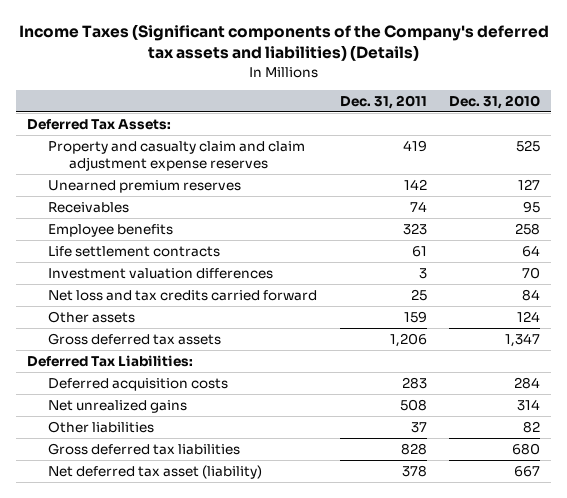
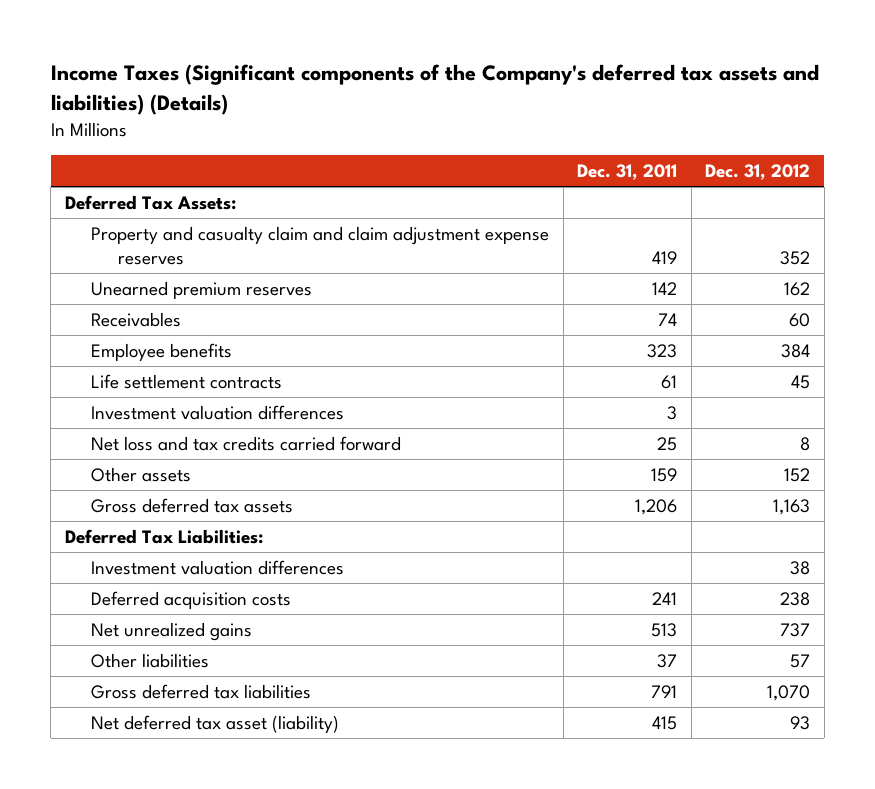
[449,95,541,110] Dec. 31, 2010 -> none
none -> [705,163,811,180] Dec. 31, 2012
none -> [91,559,345,575] Investment valuation differences
[401,376,427,389] 283 -> [652,591,678,605] 241
[399,398,427,411] 508 -> [651,622,678,637] 513
[400,442,427,455] 828 -> [651,684,678,698] 791
[401,464,427,477] 378 -> [652,715,678,730] 415

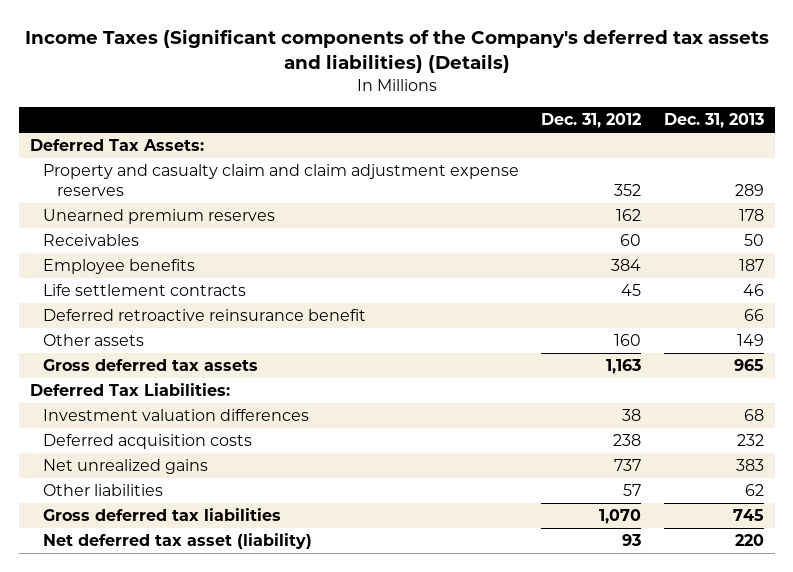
[577,163,678,180] Dec. 31, 2011 -> none
none -> [663,113,764,129] Dec. 31, 2013
[91,404,345,420] Investment valuation differences -> none
[91,435,402,451] Net loss and tax credits carried forward -> none
none -> [43,309,367,322] Deferred retroactive reinsurance benefit
[784,467,811,482] 152 -> [614,334,642,347] 160

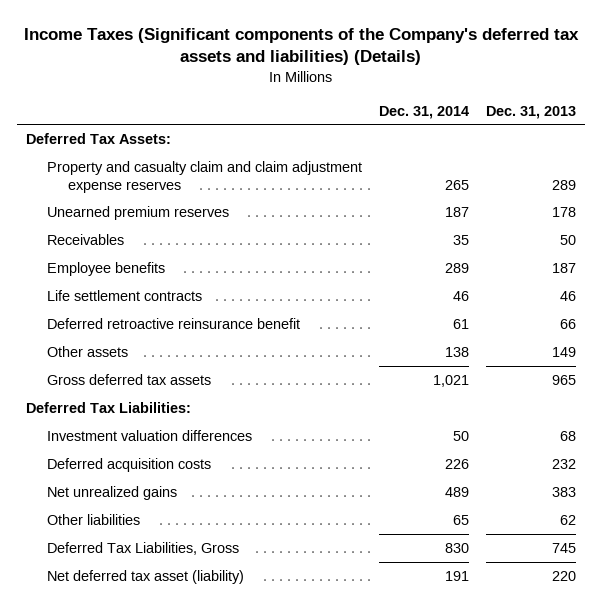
[541,113,642,129] Dec. 31, 2012 -> none
none -> [379,105,470,119] Dec. 31, 2014
[43,508,282,522] Gross deferred tax liabilities -> [46,541,239,555] Deferred Tax Liabilities, Gross

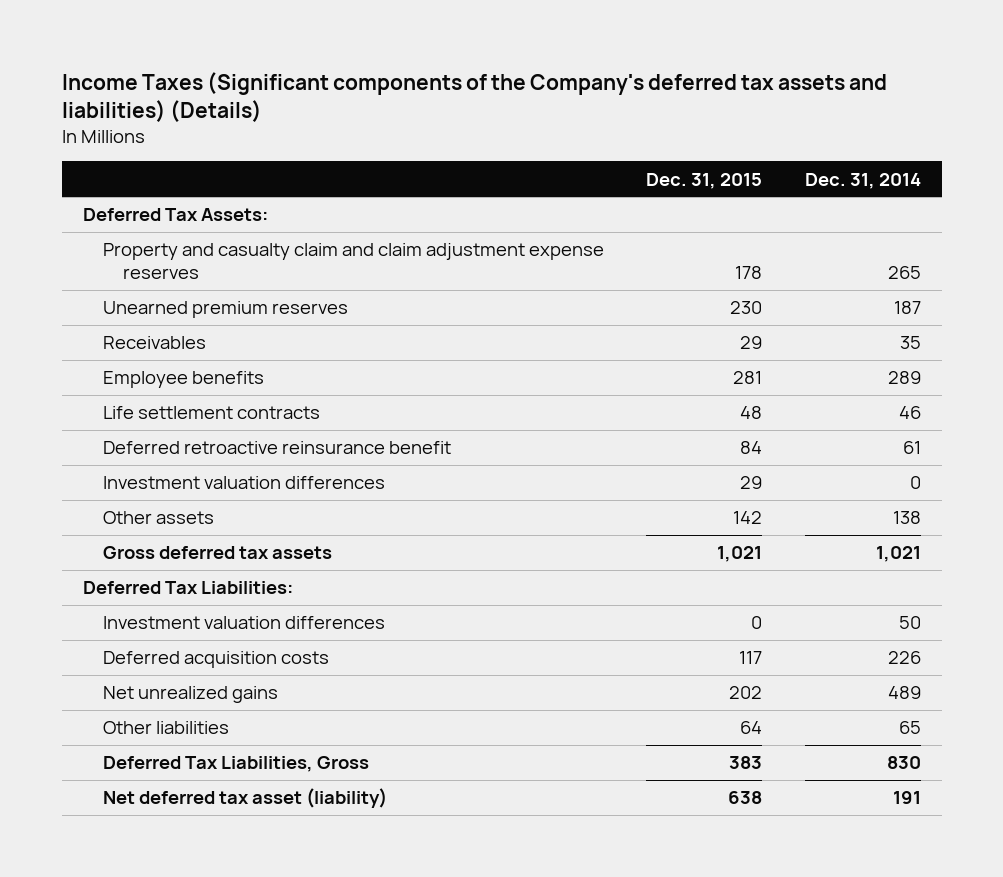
[486,105,577,119] Dec. 31, 2013 -> none
none -> [646,172,763,189] Dec. 31, 2015
none -> [102,476,385,490] Investment valuation differences

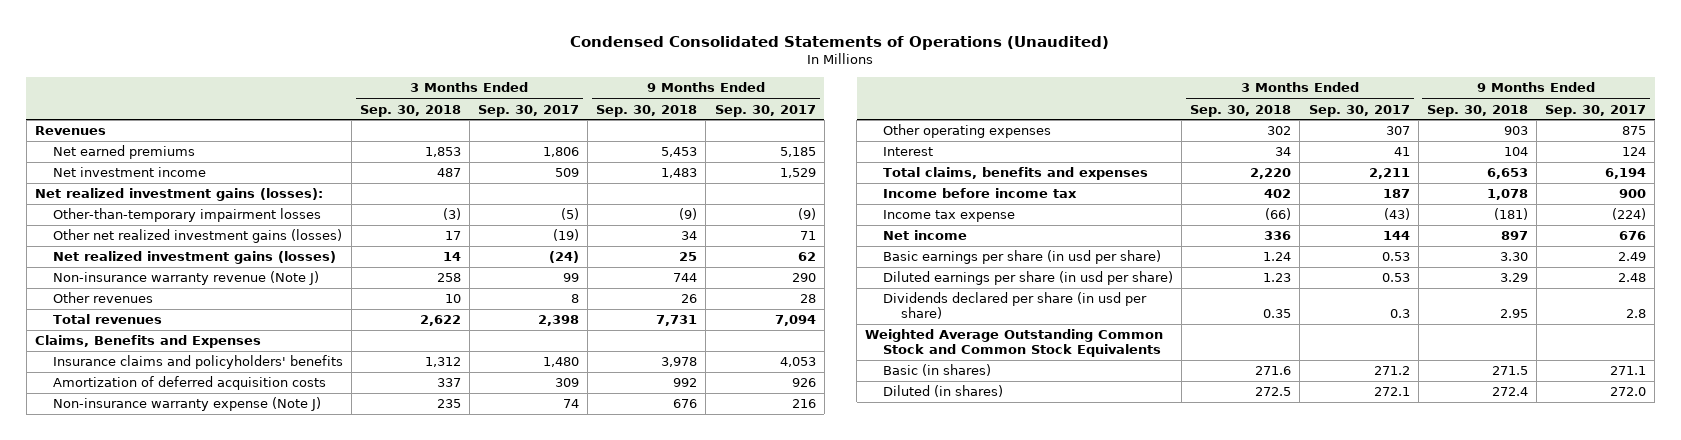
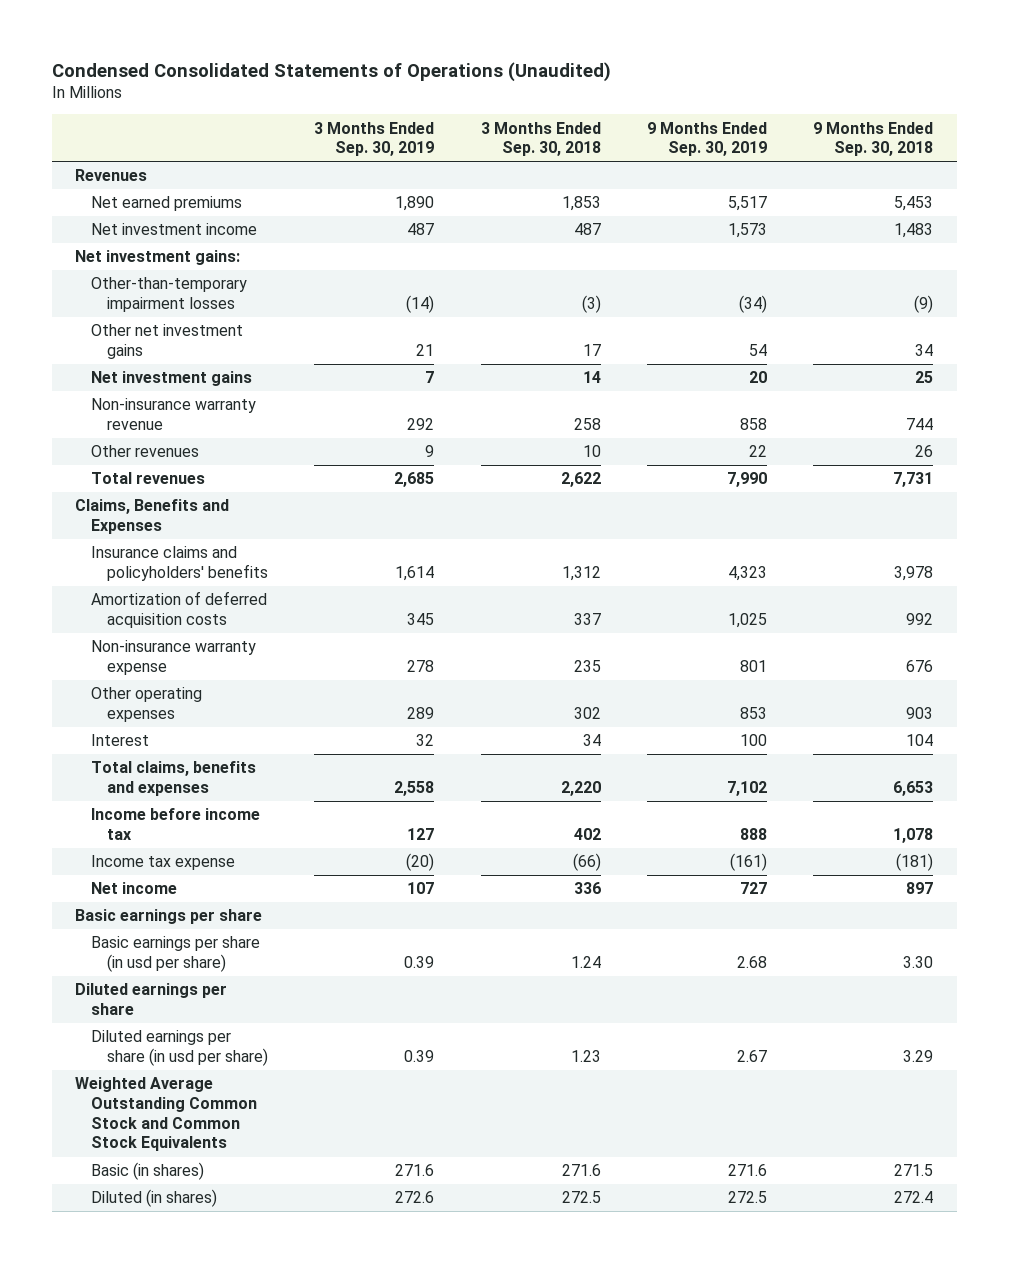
[478,104,580,117] Sep. 30, 2017 -> none
[714,104,816,117] Sep. 30, 2017 -> none
none -> [314,121,435,157] 3 Months Ended Sep. 30, 2019
none -> [647,121,768,157] 9 Months Ended Sep. 30, 2019
[34,188,323,202] Net realized investment gains (losses): -> [75,250,241,266] Net investment gains:
[52,229,342,244] Other net realized investment gains (losses) -> [91,324,244,360] Other net investment gains
[52,251,336,265] Net realized investment gains (losses) -> [91,371,253,387] Net investment gains
[52,271,319,286] Non-insurance warranty revenue (Note J) -> [91,398,257,431] Non-insurance warranty revenue
[52,397,321,412] Non-insurance warranty expense (Note J) -> [91,640,257,676] Non-insurance warranty expense
none -> [75,909,263,925] Basic earnings per share
none -> [75,983,228,1016] Diluted earnings per share
[883,292,1148,320] Dividends declared per share (in usd per share) -> none

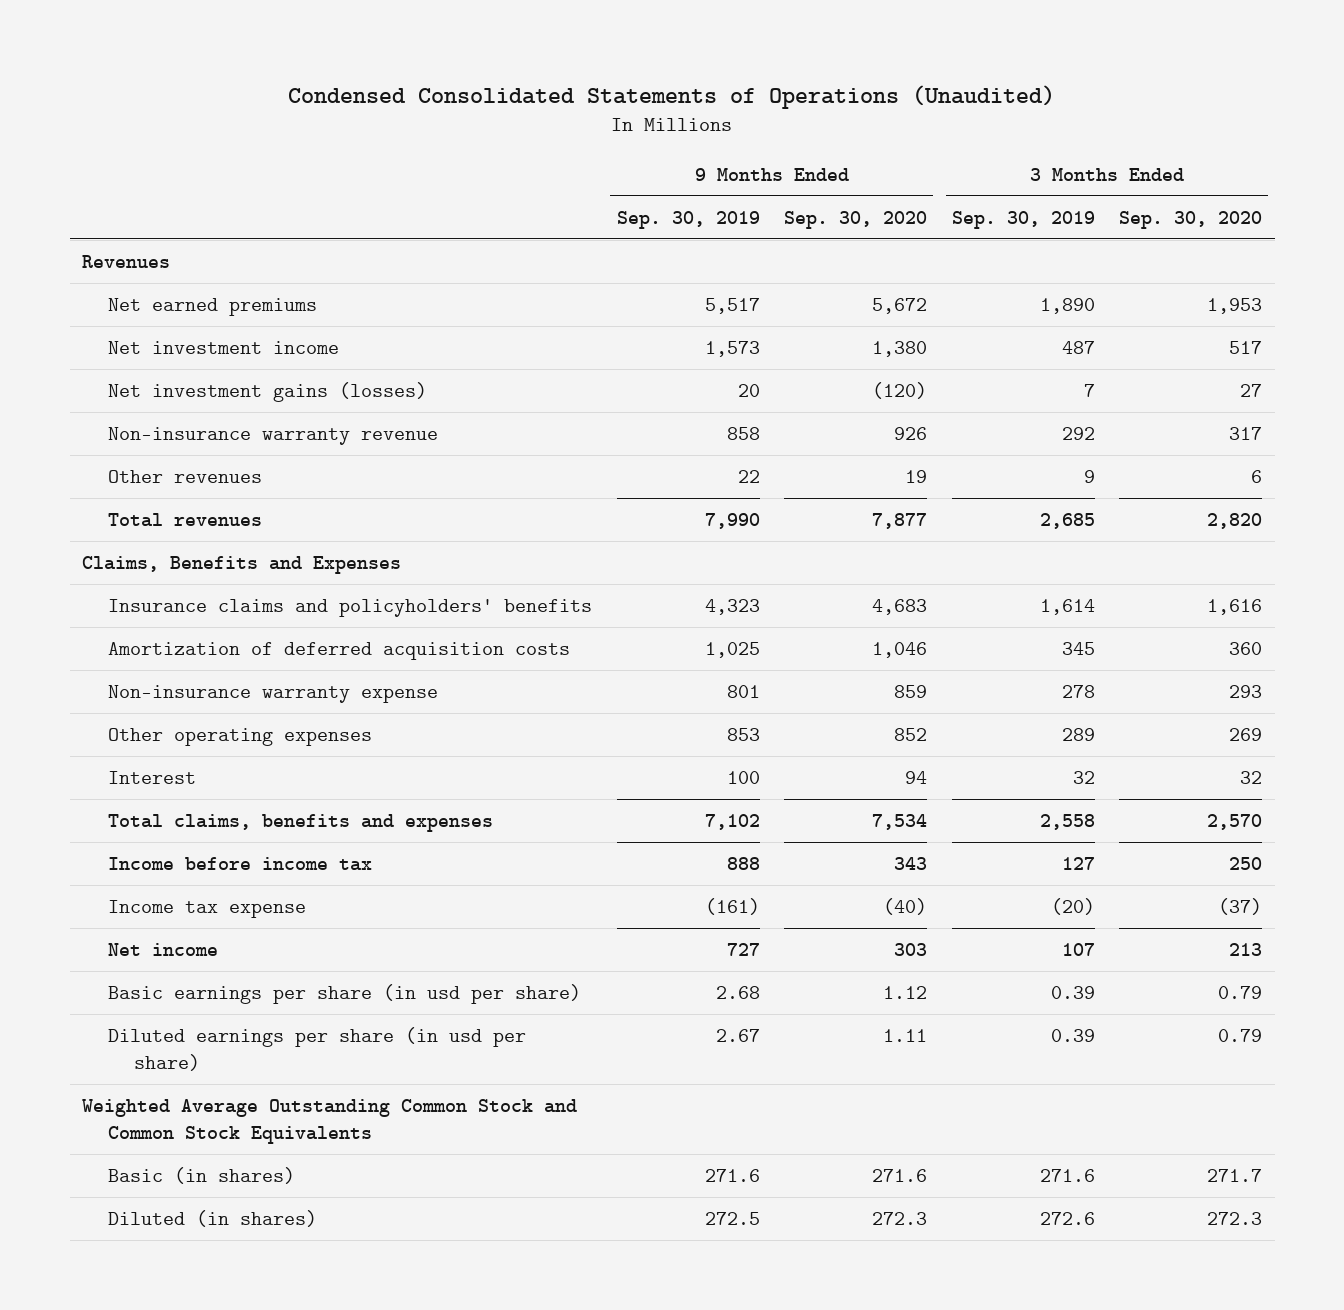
[480,121,601,157] 3 Months Ended Sep. 30, 2018 -> none
[813,121,934,157] 9 Months Ended Sep. 30, 2018 -> none
none -> [784,210,928,229] Sep. 30, 2020
none -> [1119,210,1263,229] Sep. 30, 2020
[75,250,241,266] Net investment gains: -> none
[91,277,248,313] Other-than-temporary impairment losses -> none
[91,324,244,360] Other net investment gains -> none
[91,371,253,387] Net investment gains -> [108,382,428,403] Net investment gains (losses)
[75,909,263,925] Basic earnings per share -> none
[75,983,228,1016] Diluted earnings per share -> none

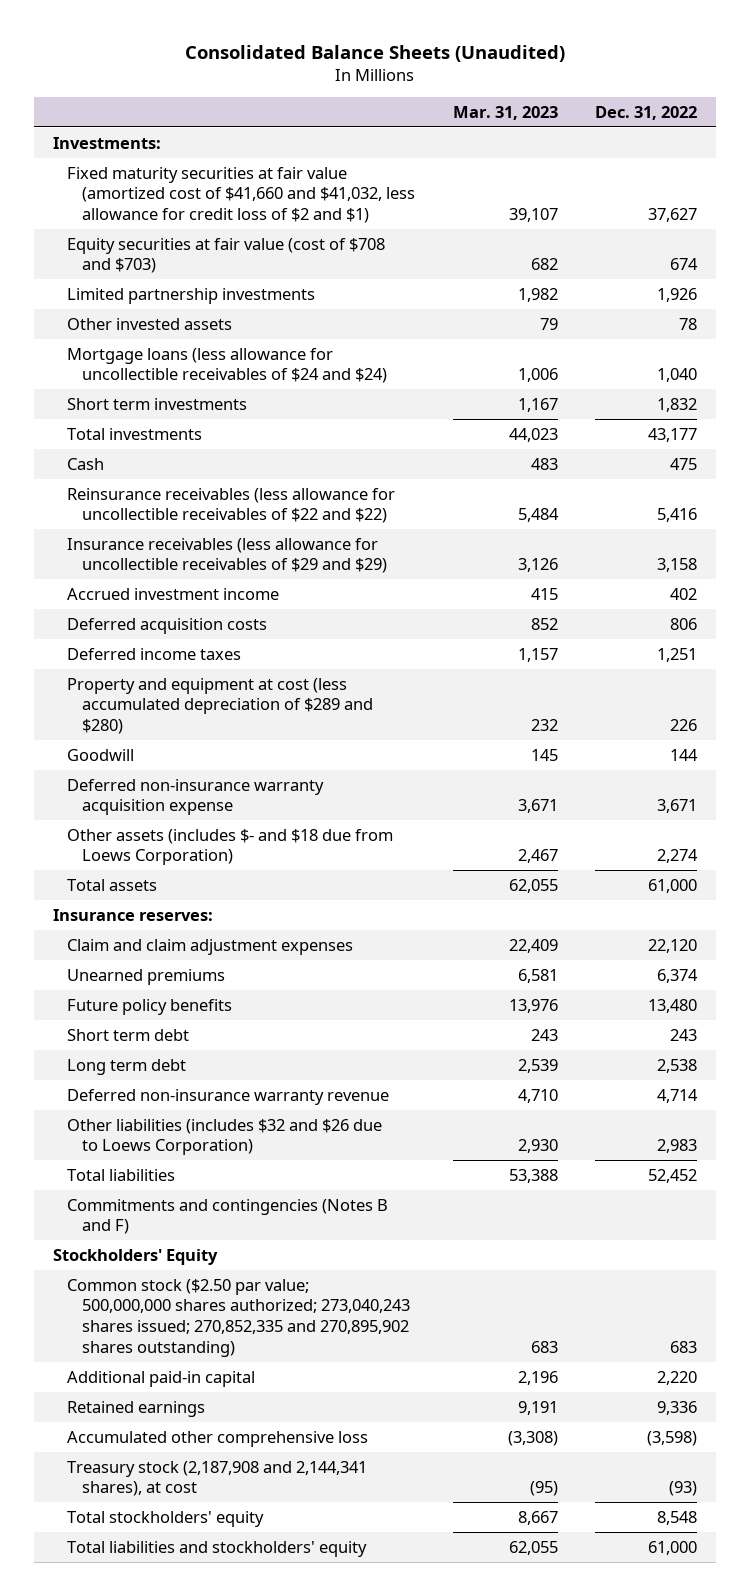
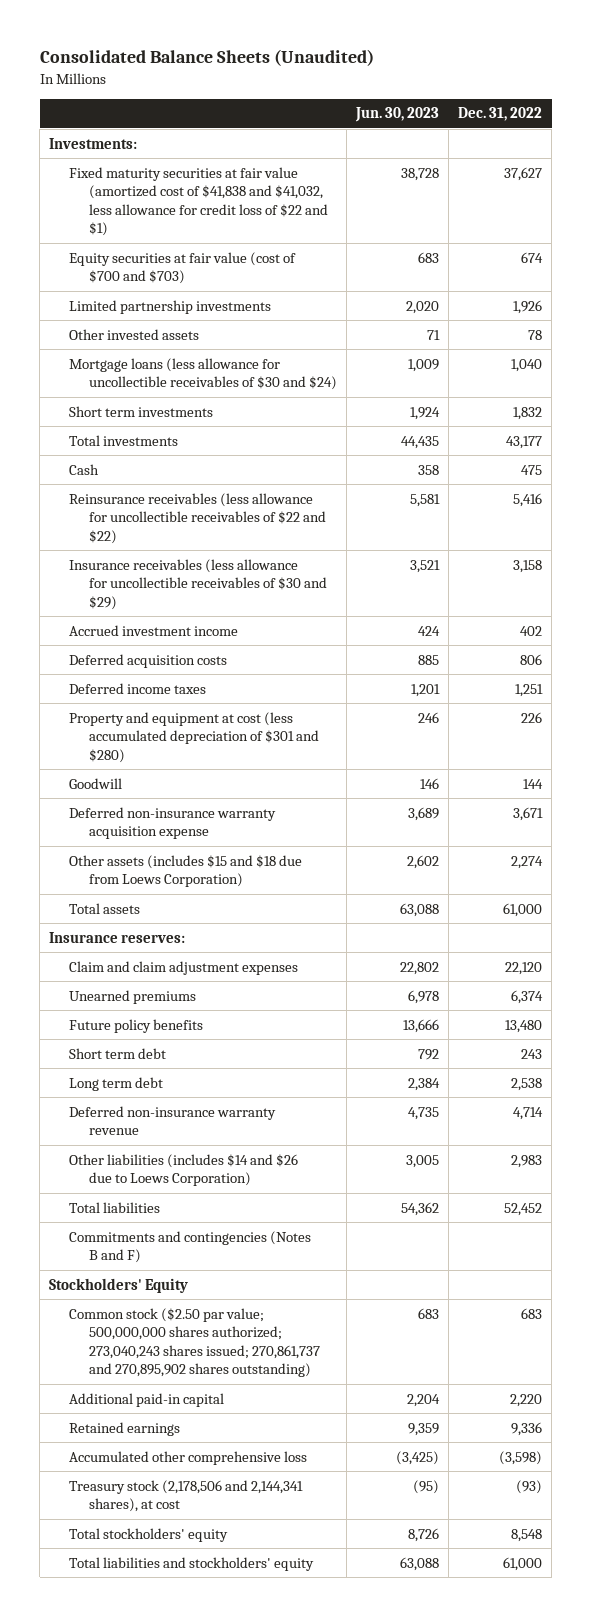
[452,105,558,120] Mar. 31, 2023 -> none
none -> [355,107,440,123] Jun. 30, 2023
[67,166,415,224] Fixed maturity securities at fair value (amortized cost of $41,660 and $41,032, less allowance for credit loss of $2 and $1) -> [69,166,329,237] Fixed maturity securities at fair value (amortized cost of $41,838 and $41,032, less allowance for credit loss of $22 and $1)
[67,237,386,274] Equity securities at fair value (cost of $708 and $703) -> [69,251,297,285] Equity securities at fair value (cost of $700 and $703)
[67,347,387,384] Mortgage loans (less allowance for uncollectible receivables of $24 and $24) -> [69,357,338,391] Mortgage loans (less allowance for uncollectible receivables of $30 and $24)
[67,537,387,574] Insurance receivables (less allowance for uncollectible receivables of $29 and $29) -> [69,558,328,610] Insurance receivables (less allowance for uncollectible receivables of $30 and $29)
[67,677,373,735] Property and equipment at cost (less accumulated depreciation of $289 and $280) -> [69,711,320,763] Property and equipment at cost (less accumulated depreciation of $301 and $280)
[67,828,394,866] Other assets (includes $- and $18 due from Loews Corporation) -> [69,854,303,888] Other assets (includes $15 and $18 due from Loews Corporation)
[67,1118,383,1156] Other liabilities (includes $32 and $26 due to Loews Corporation) -> [69,1153,299,1187] Other liabilities (includes $14 and $26 due to Loews Corporation)
[67,1278,410,1358] Common stock ($2.50 par value; 500,000,000 shares authorized; 273,040,243 shares issued; 270,852,335 and 270,895,902 shares outstanding) -> [69,1307,321,1378] Common stock ($2.50 par value; 500,000,000 shares authorized; 273,040,243 shares issued; 270,861,737 and 270,895,902 shares outstanding)
[67,1460,368,1497] Treasury stock (2,187,908 and 2,144,341 shares), at cost -> [69,1479,304,1513] Treasury stock (2,178,506 and 2,144,341 shares), at cost

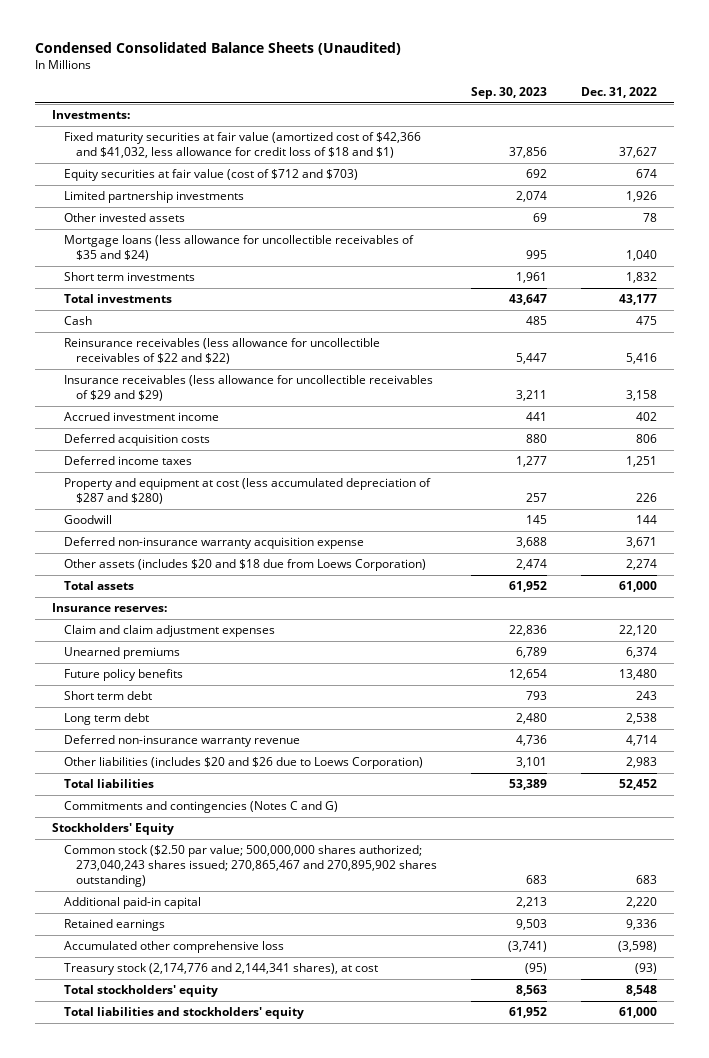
[39,49,374,67] Consolidated Balance Sheets (Unaudited) -> [35,42,402,56] Condensed Consolidated Balance Sheets (Unaudited)
[355,107,440,123] Jun. 30, 2023 -> none
none -> [471,86,548,99] Sep. 30, 2023
[69,166,329,237] Fixed maturity securities at fair value (amortized cost of $41,838 and $41,032, less allowance for credit loss of $22 and $1) -> [64,132,422,158] Fixed maturity securities at fair value (amortized cost of $42,366 and $41,032, less allowance for credit loss of $18 and $1)
[69,251,297,285] Equity securities at fair value (cost of $700 and $703) -> [64,169,359,182] Equity securities at fair value (cost of $712 and $703)
[69,357,338,391] Mortgage loans (less allowance for uncollectible receivables of $30 and $24) -> [64,235,415,261] Mortgage loans (less allowance for uncollectible receivables of $35 and $24)
[69,558,328,610] Insurance receivables (less allowance for uncollectible receivables of $30 and $29) -> [64,375,434,401] Insurance receivables (less allowance for uncollectible receivables of $29 and $29)
[69,711,320,763] Property and equipment at cost (less accumulated depreciation of $301 and $280) -> [64,478,432,504] Property and equipment at cost (less accumulated depreciation of $287 and $280)
[69,854,303,888] Other assets (includes $15 and $18 due from Loews Corporation) -> [64,559,427,572] Other assets (includes $20 and $18 due from Loews Corporation)
[69,1153,299,1187] Other liabilities (includes $14 and $26 due to Loews Corporation) -> [64,757,424,770] Other liabilities (includes $20 and $26 due to Loews Corporation)
[69,1230,312,1264] Commitments and contingencies (Notes B and F) -> [64,801,339,814] Commitments and contingencies (Notes C and G)
[69,1307,321,1378] Common stock ($2.50 par value; 500,000,000 shares authorized; 273,040,243 shares issued; 270,861,737 and 270,895,902 shares outstanding) -> [64,845,437,887] Common stock ($2.50 par value; 500,000,000 shares authorized; 273,040,243 shares issued; 270,865,467 and 270,895,902 shares outstanding)
[69,1479,304,1513] Treasury stock (2,178,506 and 2,144,341 shares), at cost -> [64,963,379,976] Treasury stock (2,174,776 and 2,144,341 shares), at cost

